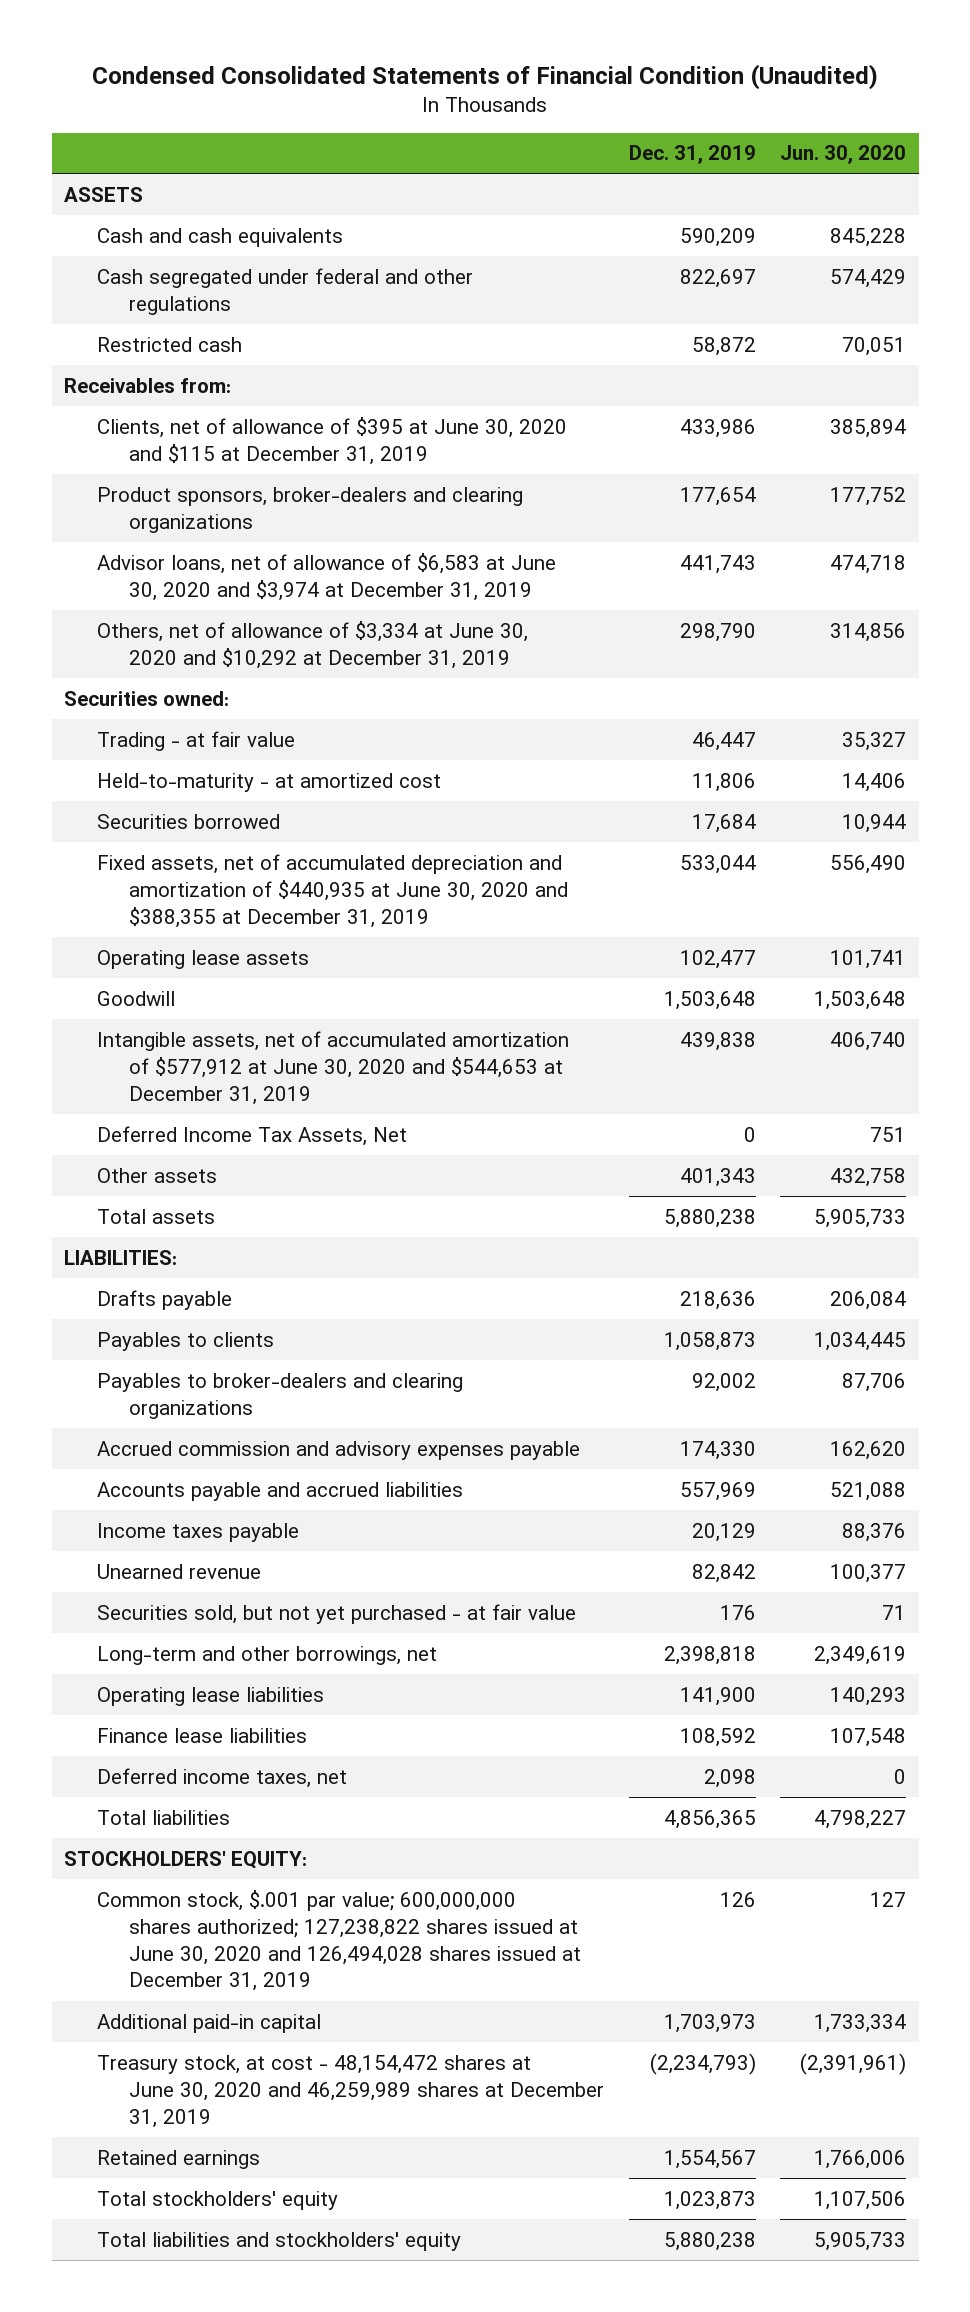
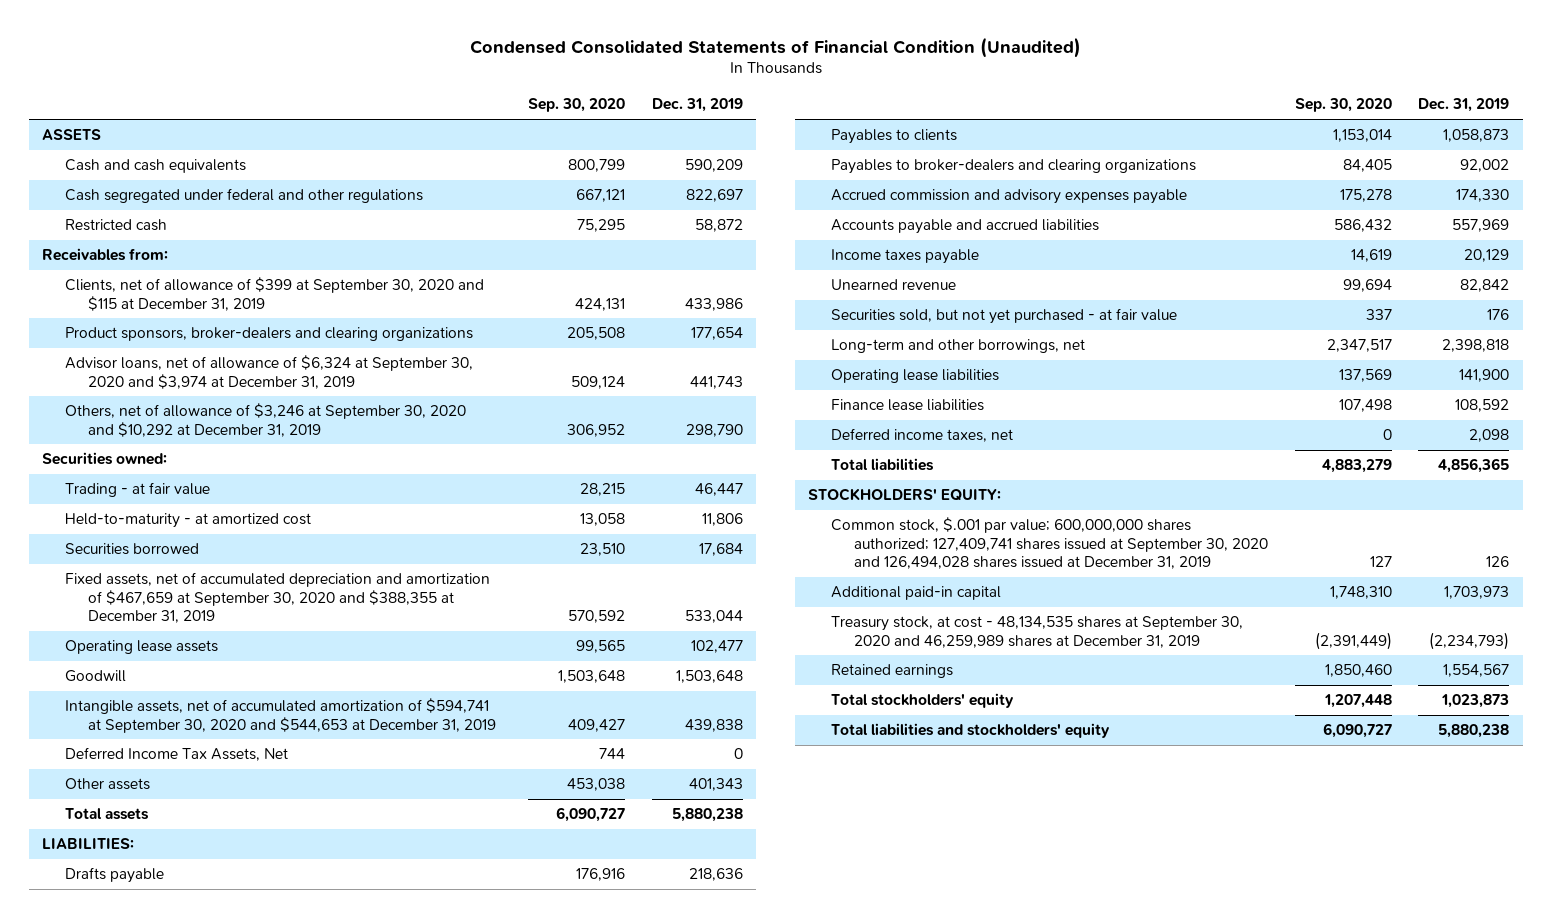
[780,145,907,165] Jun. 30, 2020 -> none
none -> [528,98,626,113] Sep. 30, 2020
[96,416,567,465] Clients, net of allowance of $395 at June 30, 2020 and $115 at December 31, 2019 -> [64,277,484,311] Clients, net of allowance of $399 at September 30, 2020 and $115 at December 31, 2019
[96,552,556,601] Advisor loans, net of allowance of $6,583 at June 30, 2020 and $3,974 at December 31, 2019 -> [64,355,473,389] Advisor loans, net of allowance of $6,324 at September 30, 2020 and $3,974 at December 31, 2019
[96,620,528,669] Others, net of allowance of $3,334 at June 30, 2020 and $10,292 at December 31, 2019 -> [64,403,466,437] Others, net of allowance of $3,246 at September 30, 2020 and $10,292 at December 31, 2019
[96,853,569,928] Fixed assets, net of accumulated depreciation and amortization of $440,935 at June 30, 2020 and $388,355 at December 31, 2019 -> [64,572,490,623] Fixed assets, net of accumulated depreciation and amortization of $467,659 at September 30, 2020 and $388,355 at December 31, 2019
[96,1030,569,1105] Intangible assets, net of accumulated amortization of $577,912 at June 30, 2020 and $544,653 at December 31, 2019 -> [64,698,496,733] Intangible assets, net of accumulated amortization of $594,741 at September 30, 2020 and $544,653 at December 31, 2019
[96,1889,582,1992] Common stock, $.001 par value; 600,000,000 shares authorized; 127,238,822 shares issued at June 30, 2020 and 126,494,028 shares issued at December 31, 2019 -> [831,517,1269,569] Common stock, $.001 par value; 600,000,000 shares authorized; 127,409,741 shares issued at September 30, 2020 and 126,494,028 shares issued at December 31, 2019
[96,2054,605,2128] Treasury stock, at cost - 48,154,472 shares at June 30, 2020 and 46,259,989 shares at December 31, 2019 -> [831,616,1244,648] Treasury stock, at cost - 48,134,535 shares at September 30, 2020 and 46,259,989 shares at December 31, 2019

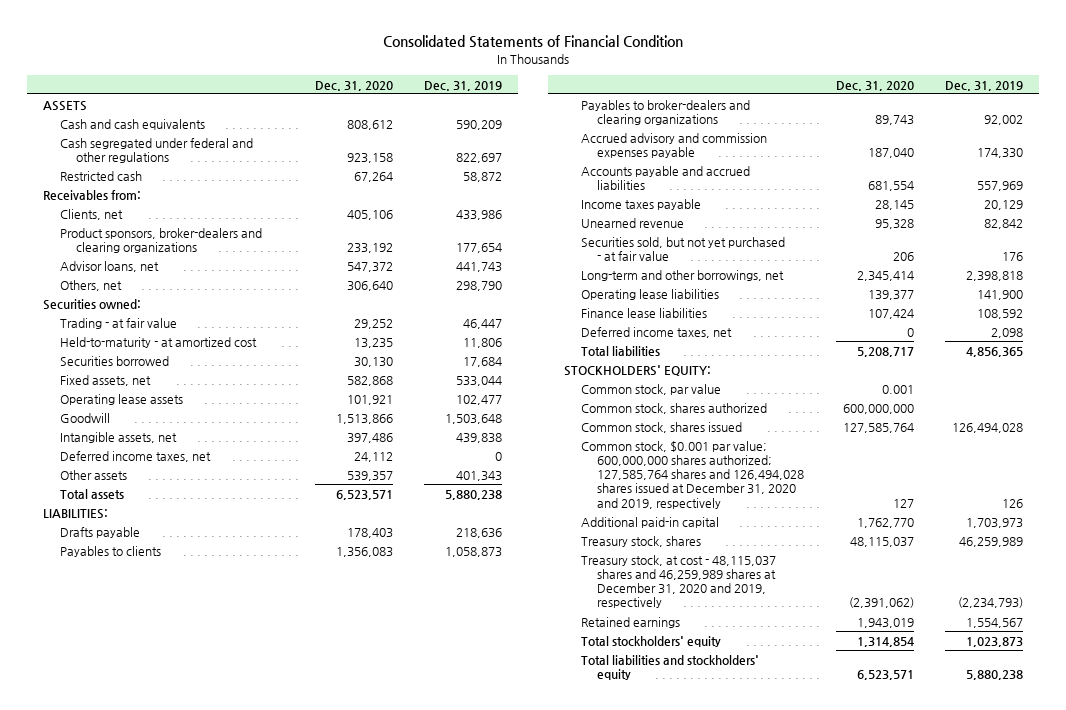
[469,36,1081,58] Condensed Consolidated Statements of Financial Condition (Unaudited) -> [383,35,684,49] Consolidated Statements of Financial Condition
[528,98,626,113] Sep. 30, 2020 -> none
none -> [314,80,393,91] Dec. 31, 2020
[64,277,484,311] Clients, net of allowance of $399 at September 30, 2020 and $115 at December 31, 2019 -> [59,208,123,220] Clients, net
[64,355,473,389] Advisor loans, net of allowance of $6,324 at September 30, 2020 and $3,974 at December 31, 2019 -> [59,260,159,272] Advisor loans, net
[64,403,466,437] Others, net of allowance of $3,246 at September 30, 2020 and $10,292 at December 31, 2019 -> [59,279,122,291] Others, net
[64,572,490,623] Fixed assets, net of accumulated depreciation and amortization of $467,659 at September 30, 2020 and $388,355 at December 31, 2019 -> [59,374,151,386] Fixed assets, net
[64,698,496,733] Intangible assets, net of accumulated amortization of $594,741 at September 30, 2020 and $544,653 at December 31, 2019 -> [59,431,177,443] Intangible assets, net
[64,747,288,762] Deferred Income Tax Assets, Net -> [59,450,211,462] Deferred income taxes, net
[831,189,1188,205] Accrued commission and advisory expenses payable -> [580,132,767,158] Accrued advisory and commission expenses payable
none -> [580,383,721,395] Common stock, par value
none -> [580,402,767,414] Common stock, shares authorized
none -> [580,421,742,433] Common stock, shares issued
[831,517,1269,569] Common stock, $.001 par value; 600,000,000 shares authorized; 127,409,741 shares issued at September 30, 2020 and 126,494,028 shares issued at December 31, 2019 -> [580,440,805,509] Common stock, $0.001 par value; 600,000,000 shares authorized; 127,585,764 shares and 126,494,028 shares issued at December 31, 2020 and 2019, respectively
none -> [580,535,701,547] Treasury stock, shares
[831,616,1244,648] Treasury stock, at cost - 48,134,535 shares at September 30, 2020 and 46,259,989 shares at December 31, 2019 -> [580,554,777,609] Treasury stock, at cost - 48,115,037 shares and 46,259,989 shares at December 31, 2020 and 2019, respectively

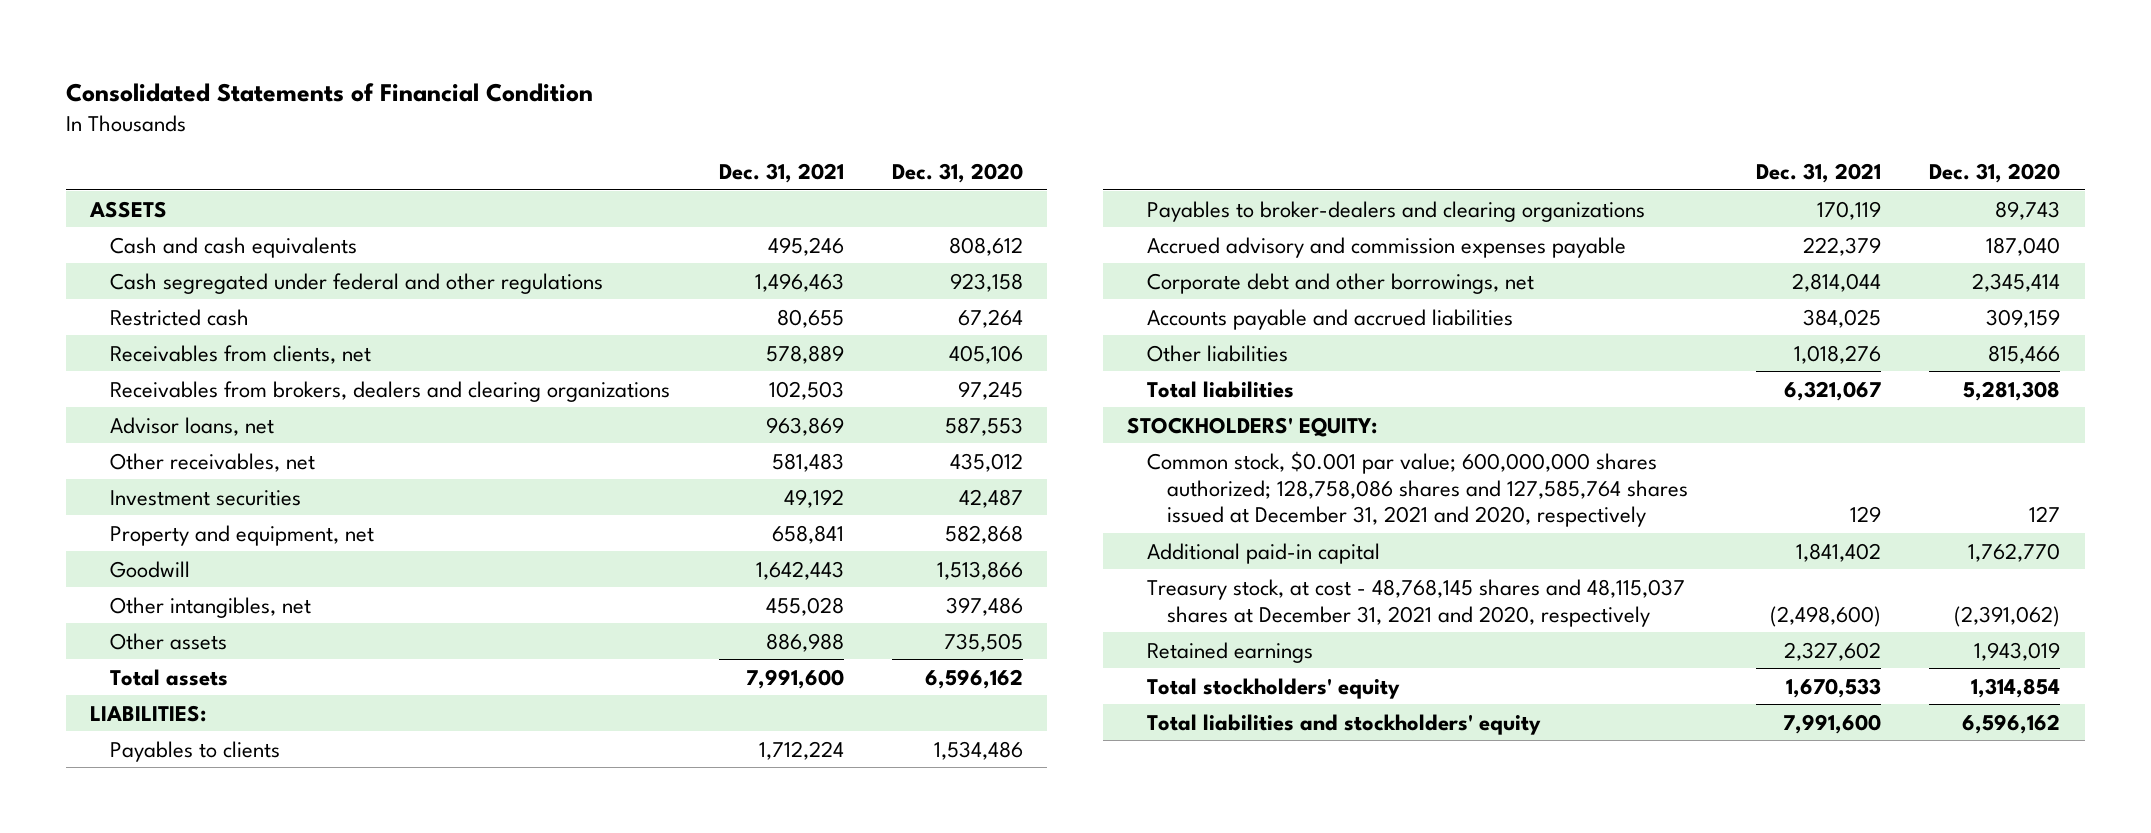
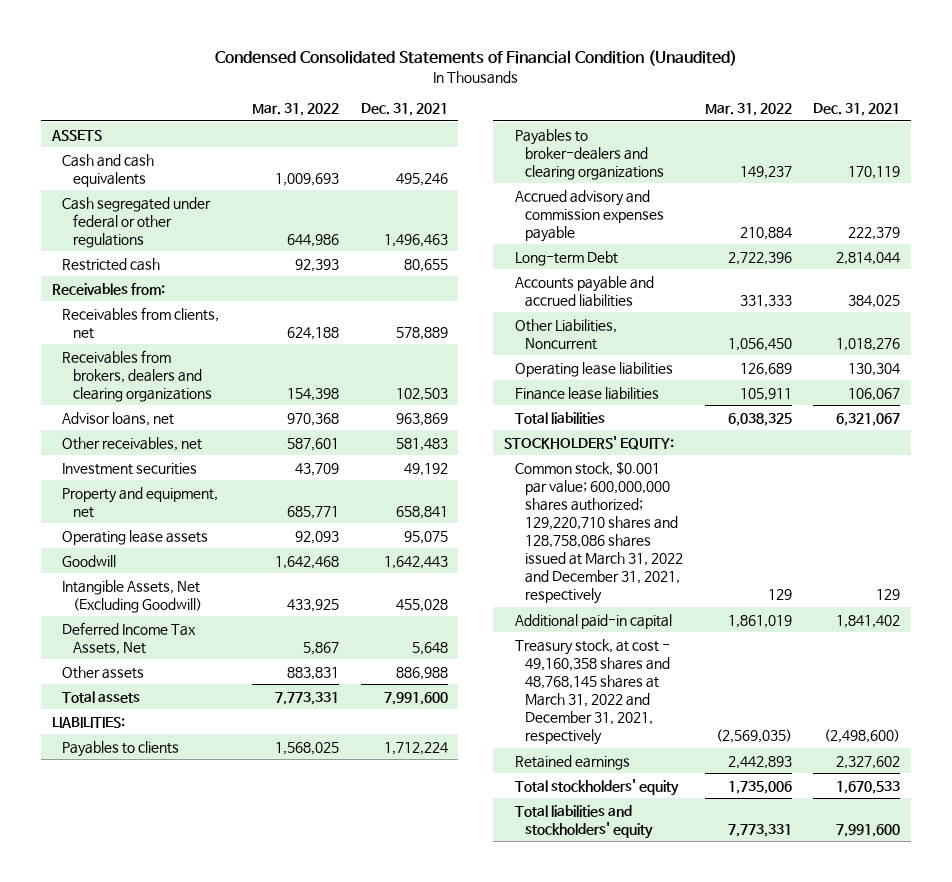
[65,82,593,102] Consolidated Statements of Financial Condition -> [214,49,737,66] Condensed Consolidated Statements of Financial Condition (Unaudited)
[892,162,1024,183] Dec. 31, 2020 -> none
none -> [252,103,340,117] Mar. 31, 2022
[110,272,604,294] Cash segregated under federal and other regulations -> [62,196,212,248] Cash segregated under federal or other regulations
none -> [51,282,165,295] Receivables from:
none -> [62,529,209,545] Operating lease assets
[110,596,312,618] Other intangibles, net -> [62,579,203,613] Intangible Assets, Net (Excluding Goodwill)
none -> [62,621,197,655] Deferred Income Tax Assets, Net
[1147,272,1535,294] Corporate debt and other borrowings, net -> [514,250,618,266] Long-term Debt
[1147,344,1289,362] Other liabilities -> [514,318,617,350] Other Liabilities, Noncurrent
none -> [514,361,673,377] Operating lease liabilities
none -> [514,386,659,400] Finance lease liabilities
[1147,450,1689,528] Common stock, $0.001 par value; 600,000,000 shares authorized; 128,758,086 shares and 127,585,764 shares issued at December 31, 2021 and 2020, respectively -> [514,460,684,605] Common stock, $0.001 par value; 600,000,000 shares authorized; 129,220,710 shares and 128,758,086 shares issued at March 31, 2022 and December 31, 2021, respectively
[1147,578,1686,627] Treasury stock, at cost - 48,768,145 shares and 48,115,037 shares at December 31, 2021 and 2020, respectively -> [514,638,671,746] Treasury stock, at cost - 49,160,358 shares and 48,768,145 shares at March 31, 2022 and December 31, 2021, respectively

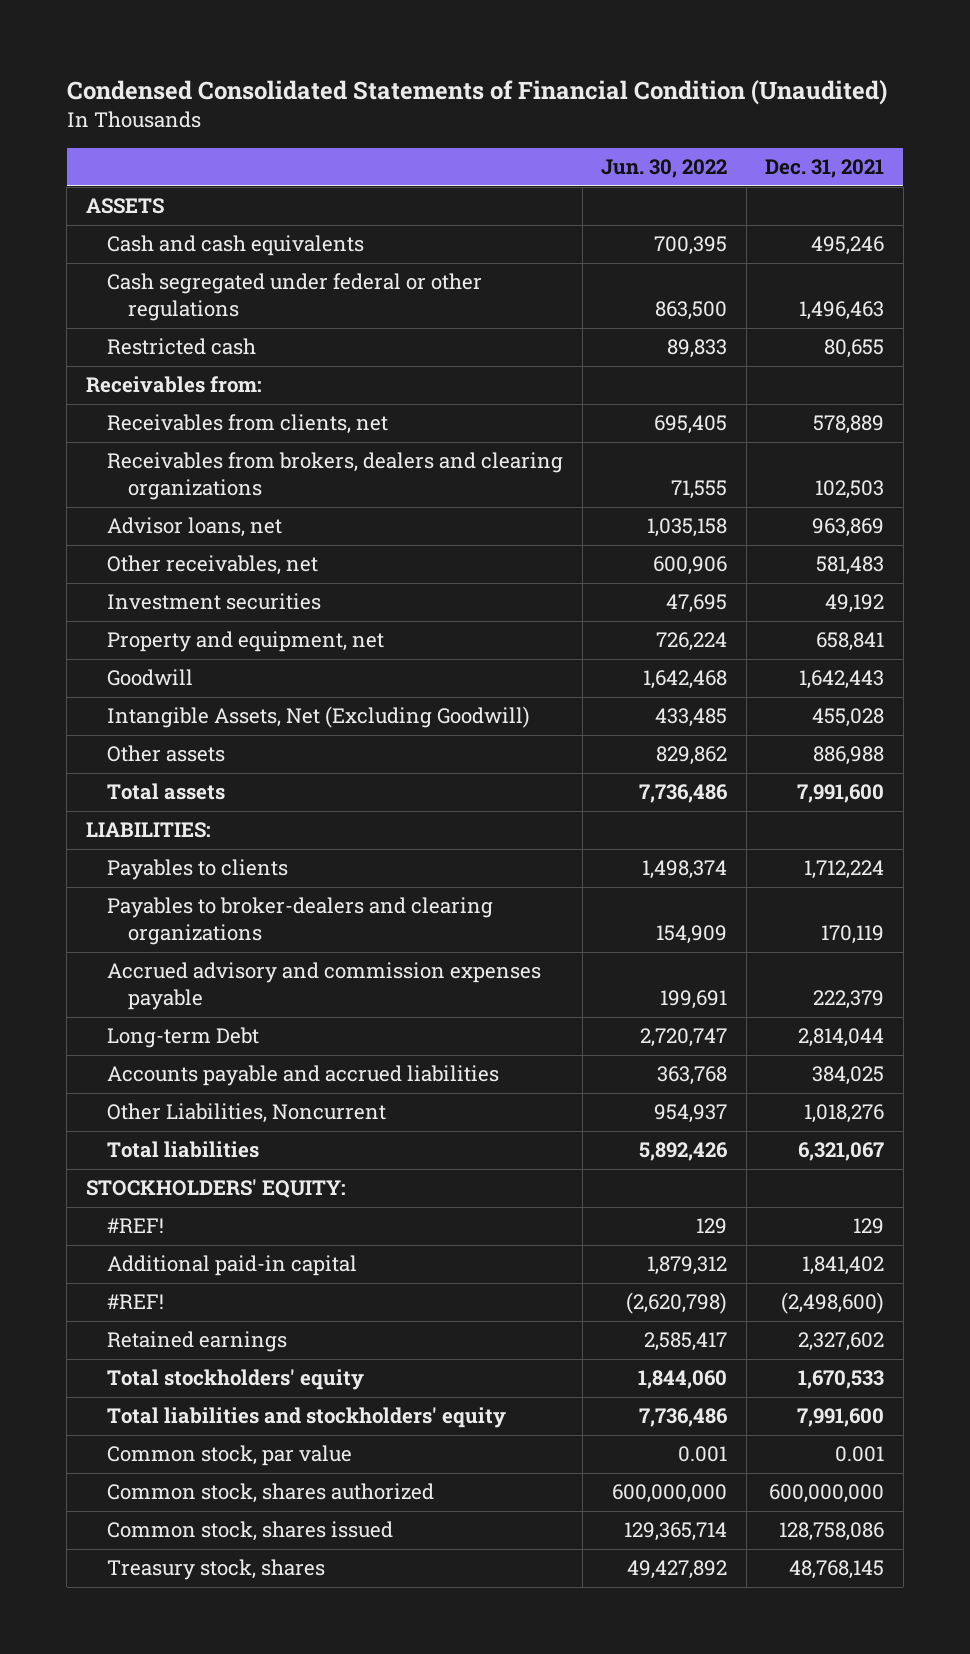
[252,103,340,117] Mar. 31, 2022 -> none
none -> [601,159,728,179] Jun. 30, 2022
[62,529,209,545] Operating lease assets -> none
[62,621,197,655] Deferred Income Tax Assets, Net -> none
[514,361,673,377] Operating lease liabilities -> none
[514,386,659,400] Finance lease liabilities -> none
[514,460,684,605] Common stock, $0.001 par value; 600,000,000 shares authorized; 129,220,710 shares and 128,758,086 shares issued at March 31, 2022 and December 31, 2021, respectively -> [107,1218,165,1234] #REF!
[514,638,671,746] Treasury stock, at cost - 49,160,358 shares and 48,768,145 shares at March 31, 2022 and December 31, 2021, respectively -> [107,1294,165,1310] #REF!
none -> [107,1445,353,1467] Common stock, par value
none -> [107,1483,435,1504] Common stock, shares authorized
none -> [107,1521,394,1542] Common stock, shares issued
none -> [107,1559,326,1581] Treasury stock, shares

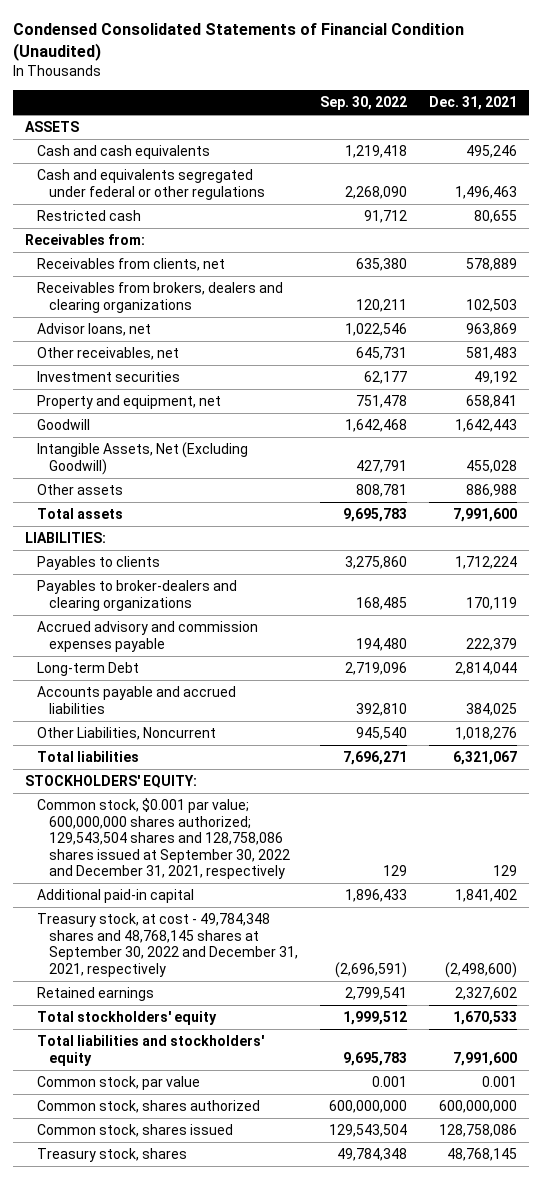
[601,159,728,179] Jun. 30, 2022 -> none
none -> [320,95,408,110] Sep. 30, 2022
[107,273,483,322] Cash segregated under federal or other regulations -> [36,169,265,200] Cash and equivalents segregated under federal or other regulations
[107,1218,165,1234] #REF! -> [36,798,290,880] Common stock, $0.001 par value; 600,000,000 shares authorized; 129,543,504 shares and 128,758,086 shares issued at September 30, 2022 and December 31, 2021, respectively
[107,1294,165,1310] #REF! -> [36,913,298,977] Treasury stock, at cost - 49,784,348 shares and 48,768,145 shares at September 30, 2022 and December 31, 2021, respectively

